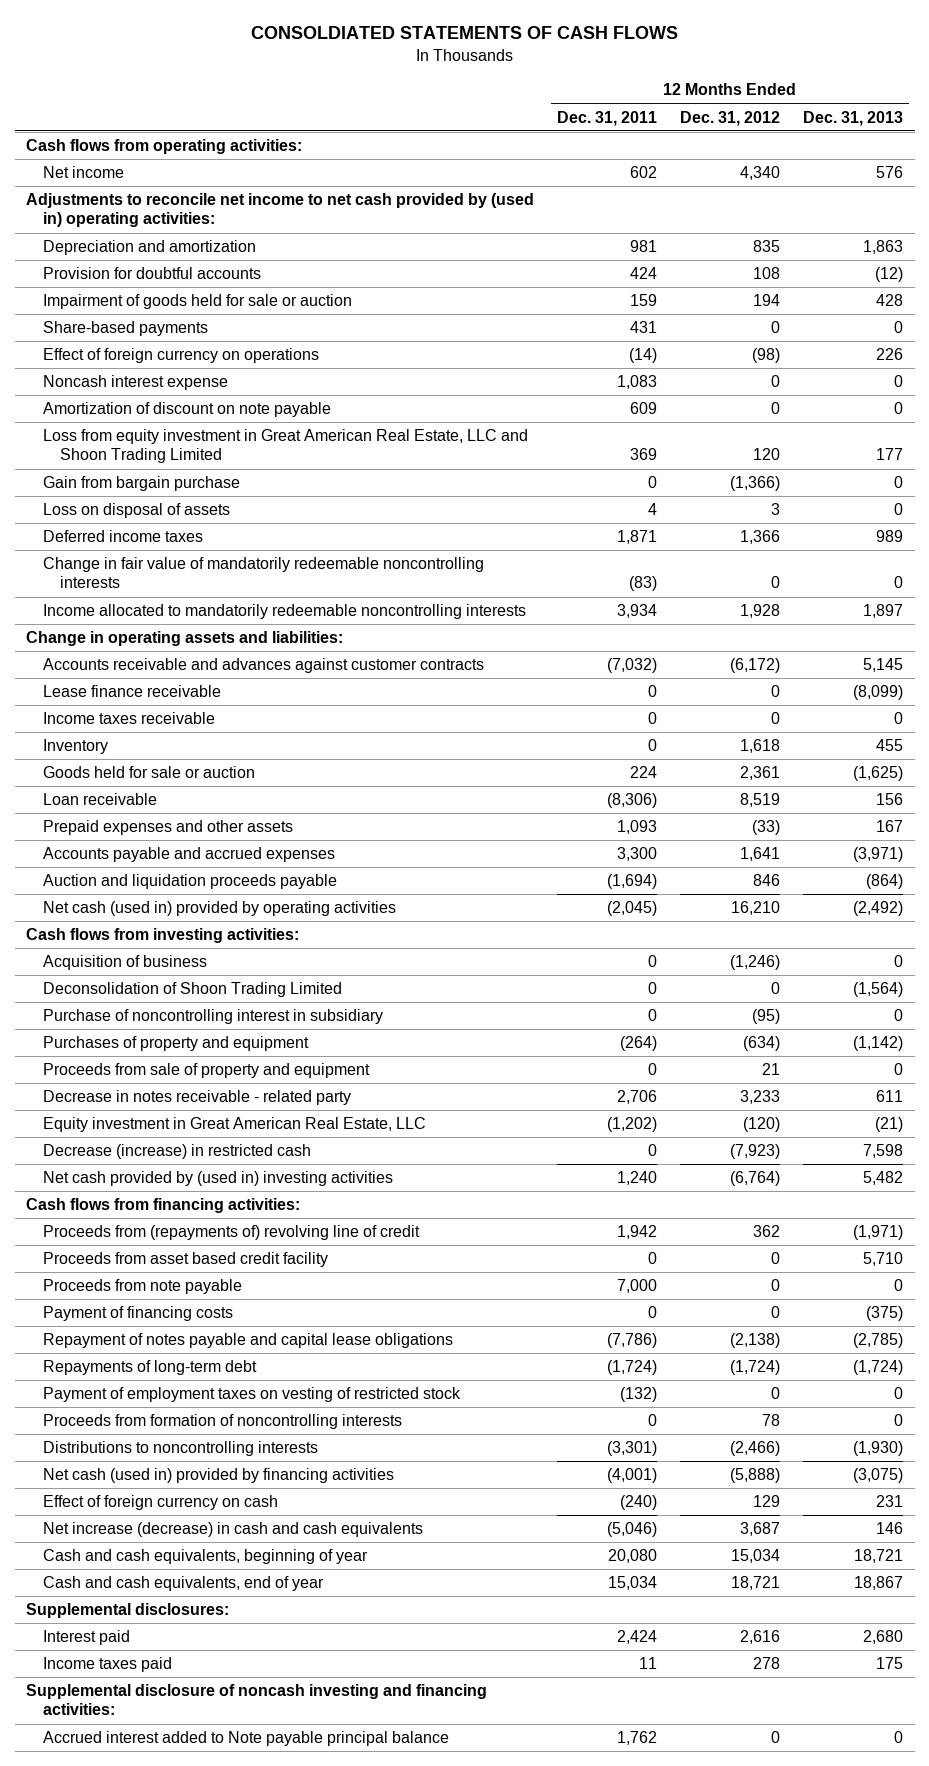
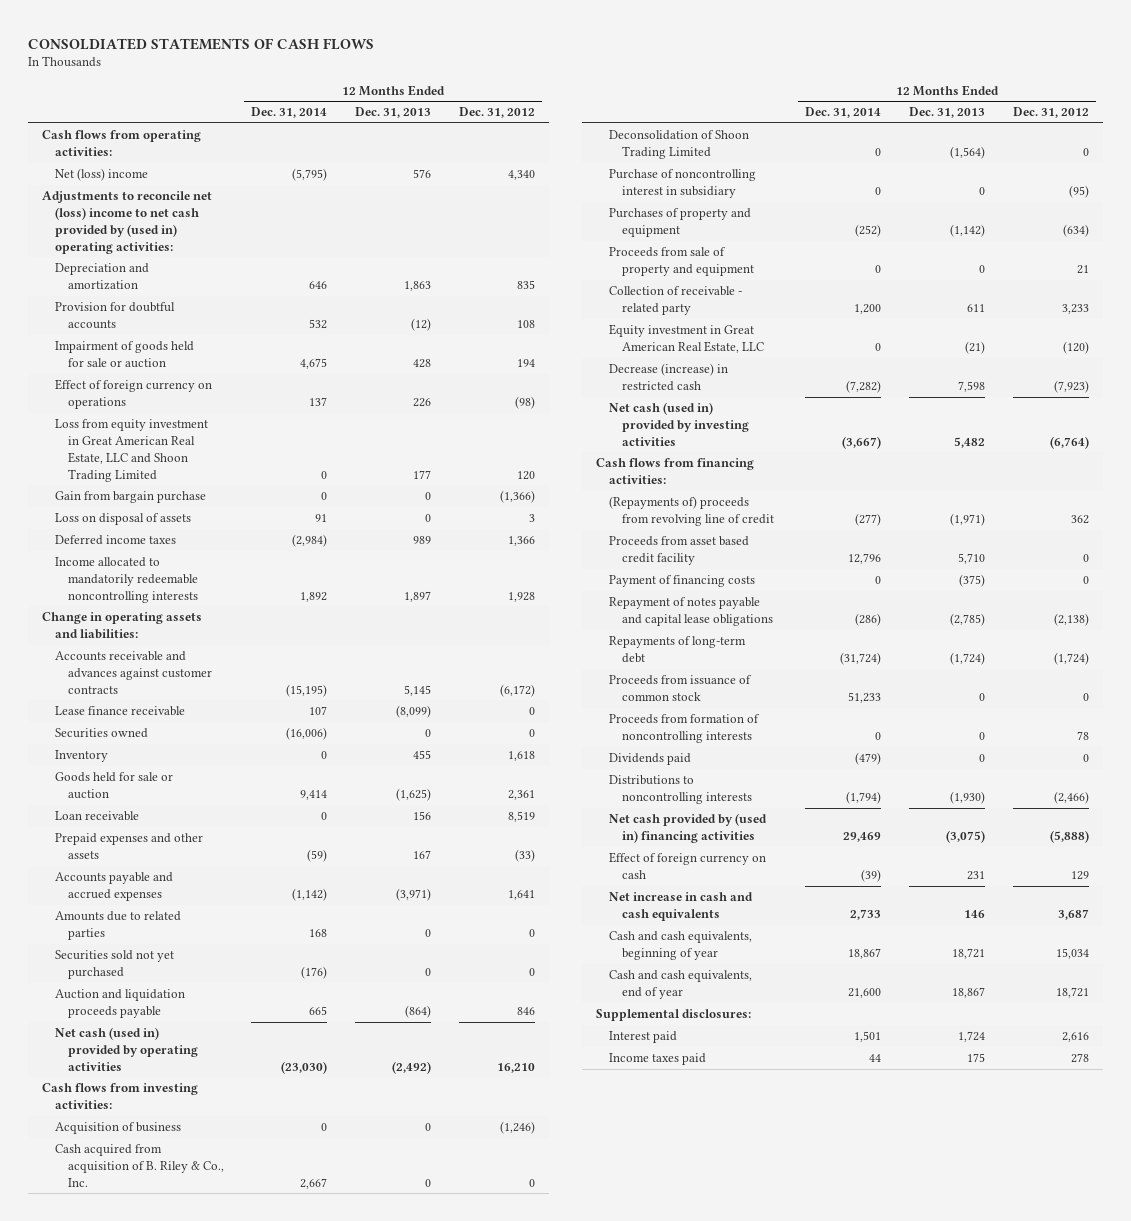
[557,110,658,126] Dec. 31, 2011 -> none
none -> [251,107,328,119] Dec. 31, 2014
[43,166,125,179] Net income -> [54,168,148,182] Net (loss) income
[26,193,535,228] Adjustments to reconcile net income to net cash provided by (used in) operating activities: -> [41,191,212,254] Adjustments to reconcile net (loss) income to net cash provided by (used in) operating activities:
[43,321,209,337] Share-based payments -> none
[43,375,229,391] Noncash interest expense -> none
[43,402,332,418] Amortization of discount on note payable -> none
[43,557,485,589] Change in fair value of mandatorily redeemable noncontrolling interests -> none
[43,712,216,725] Income taxes receivable -> none
none -> [54,728,148,739] Securities owned
none -> [54,911,181,941] Amounts due to related parties
none -> [54,950,174,980] Securities sold not yet purchased
none -> [54,1144,224,1187] Cash acquired from acquisition of B. Riley & Co., Inc.
[43,1090,352,1106] Decrease in notes receivable - related party -> [608,286,742,316] Collection of receivable - related party
[43,1171,394,1187] Net cash provided by (used in) investing activities -> [608,402,749,446] Net cash (used in) provided by investing activities
[43,1225,421,1241] Proceeds from (repayments of) revolving line of credit -> [608,496,774,527] (Repayments of) proceeds from revolving line of credit
[43,1279,243,1295] Proceeds from note payable -> none
[43,1387,462,1403] Payment of employment taxes on vesting of restricted stock -> none
none -> [608,675,752,702] Proceeds from issuance of common stock
none -> [608,753,691,766] Dividends paid
[43,1468,395,1484] Net cash (used in) provided by financing activities -> [608,813,767,844] Net cash provided by (used in) financing activities
[43,1522,424,1538] Net increase (decrease) in cash and cash equivalents -> [608,892,753,922] Net increase in cash and cash equivalents
[863,1630,904,1645] 2,680 -> [958,1031,986,1043] 1,724
[26,1684,488,1716] Supplemental disclosure of noncash investing and financing activities: -> none
[43,1731,450,1747] Accrued interest added to Note payable principal balance -> none

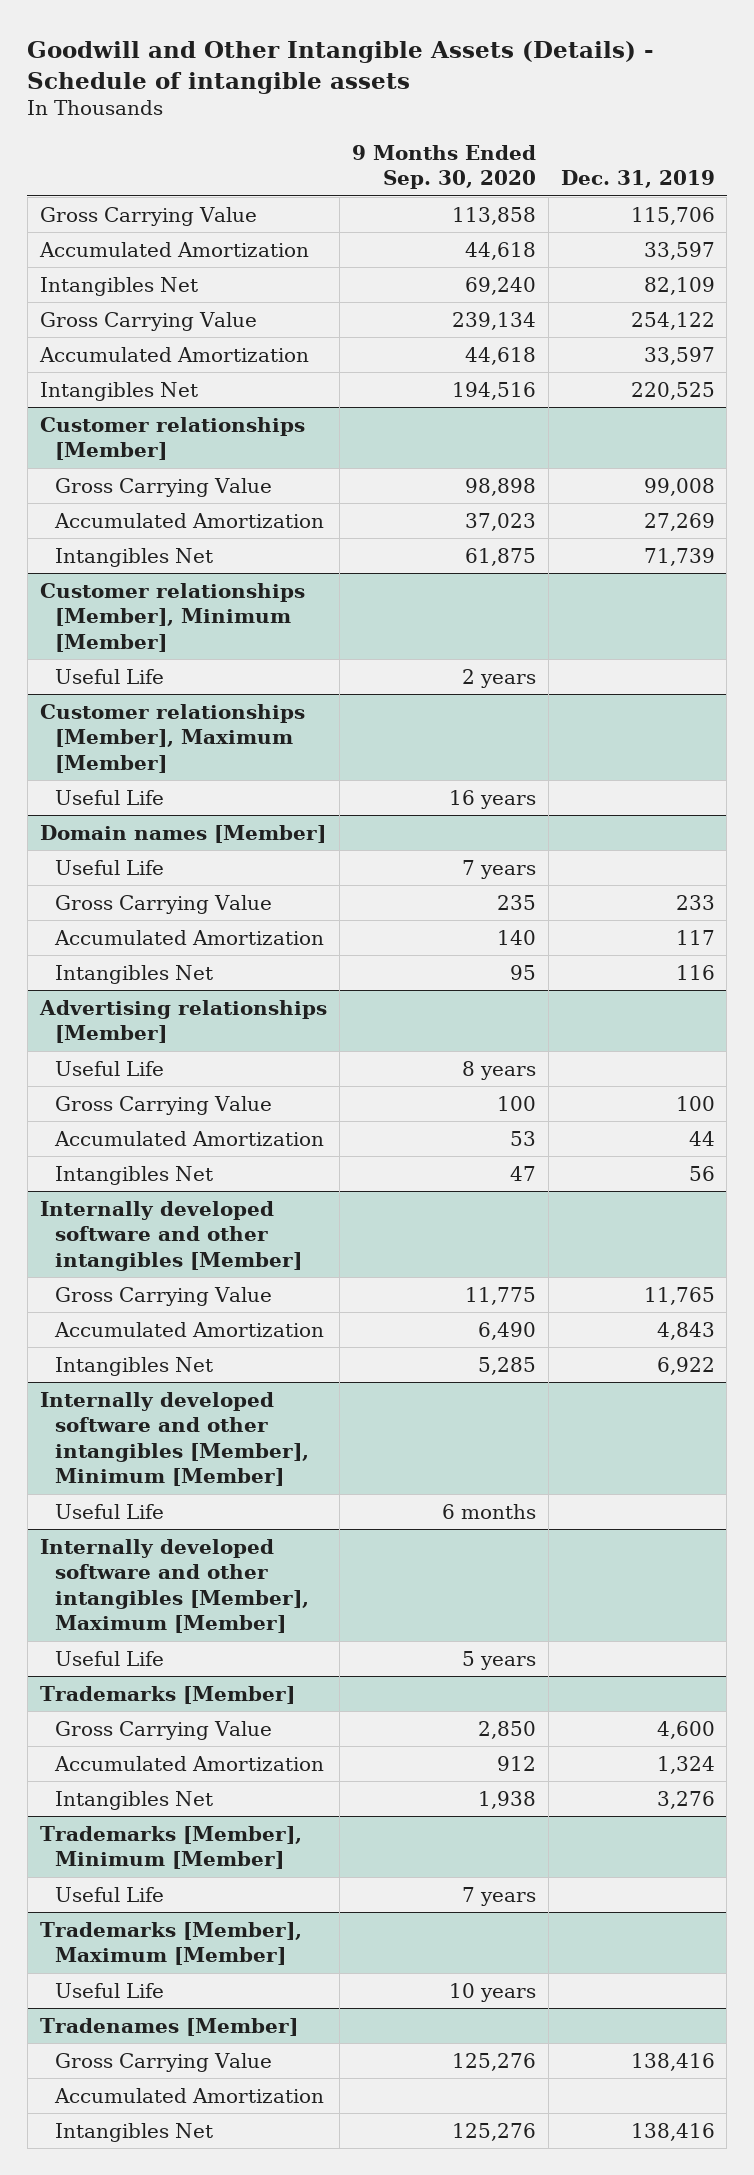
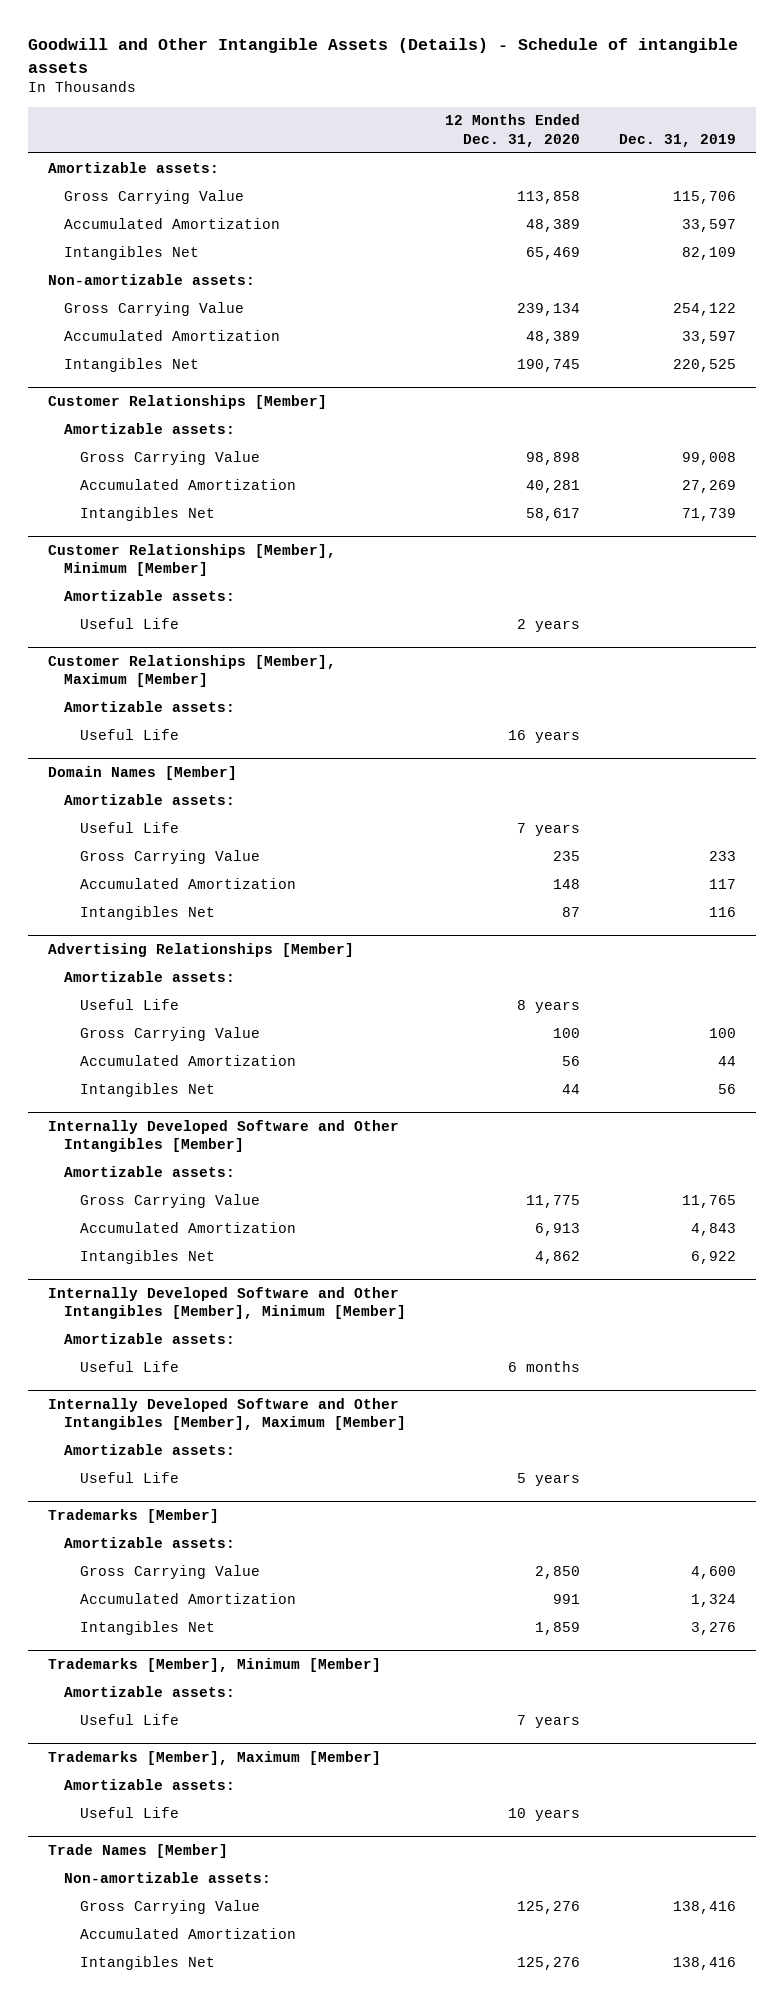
[351,144,536,190] 9 Months Ended Sep. 30, 2020 -> none
none -> [444,114,580,147] 12 Months Ended Dec. 31, 2020
none -> [47,161,219,173] Amortizable assets:
none -> [47,273,255,285] Non-amortizable assets:
[39,416,305,461] Customer relationships [Member] -> [47,394,327,409] Customer Relationships [Member]
none -> [63,422,235,434] Amortizable assets:
[39,582,305,652] Customer relationships [Member], Minimum [Member] -> [47,543,336,577] Customer Relationships [Member], Minimum [Member]
none -> [63,589,235,601] Amortizable assets:
[39,703,305,773] Customer relationships [Member], Maximum [Member] -> [47,654,336,688] Customer Relationships [Member], Maximum [Member]
none -> [63,700,235,712] Amortizable assets:
[39,824,326,843] Domain names [Member] -> [47,765,237,780] Domain Names [Member]
none -> [63,793,235,805] Amortizable assets:
[38,999,327,1044] Advertising relationships [Member] -> [47,942,354,957] Advertising Relationships [Member]
none -> [63,970,235,982] Amortizable assets:
[39,1200,302,1271] Internally developed software and other intangibles [Member] -> [47,1119,399,1153] Internally Developed Software and Other Intangibles [Member]
none -> [63,1165,235,1177] Amortizable assets:
[39,1391,309,1487] Internally developed software and other intangibles [Member], Minimum [Member] -> [47,1286,406,1320] Internally Developed Software and Other Intangibles [Member], Minimum [Member]
none -> [63,1332,235,1344] Amortizable assets:
[39,1538,309,1634] Internally developed software and other intangibles [Member], Maximum [Member] -> [47,1397,406,1431] Internally Developed Software and Other Intangibles [Member], Maximum [Member]
none -> [63,1443,235,1455] Amortizable assets:
none -> [63,1536,235,1548] Amortizable assets:
none -> [63,1685,235,1697] Amortizable assets:
none -> [63,1778,235,1790] Amortizable assets:
[39,2017,298,2036] Tradenames [Member] -> [47,1843,228,1858] Trade Names [Member]
none -> [63,1871,271,1883] Non-amortizable assets:

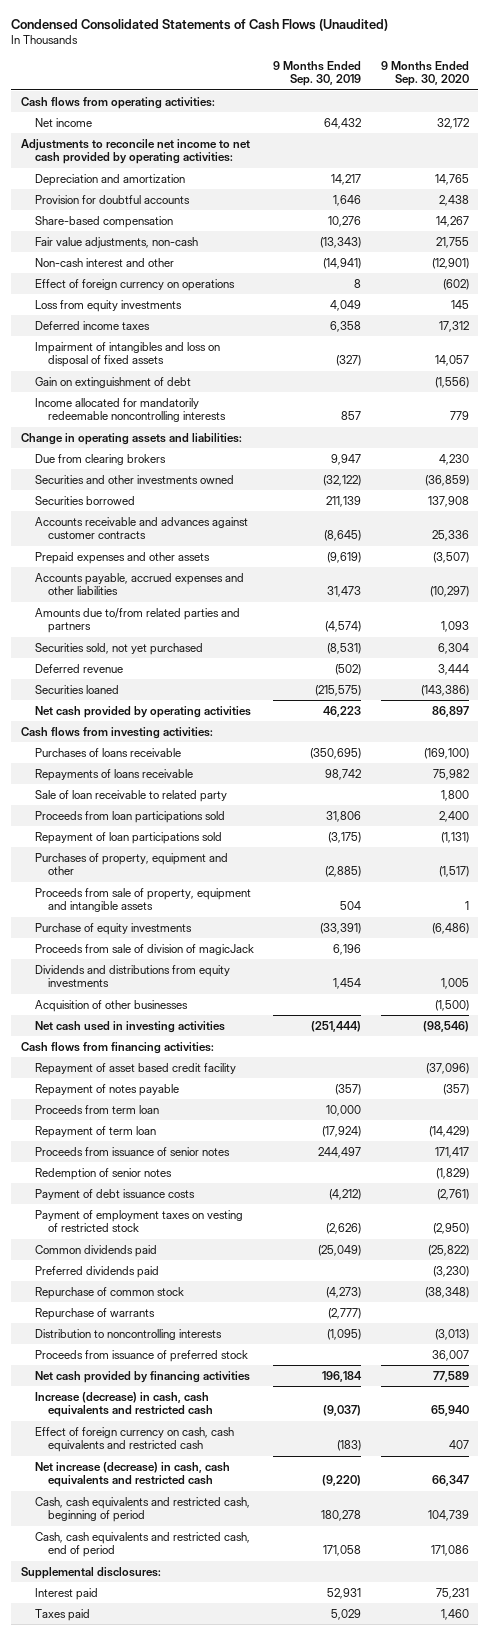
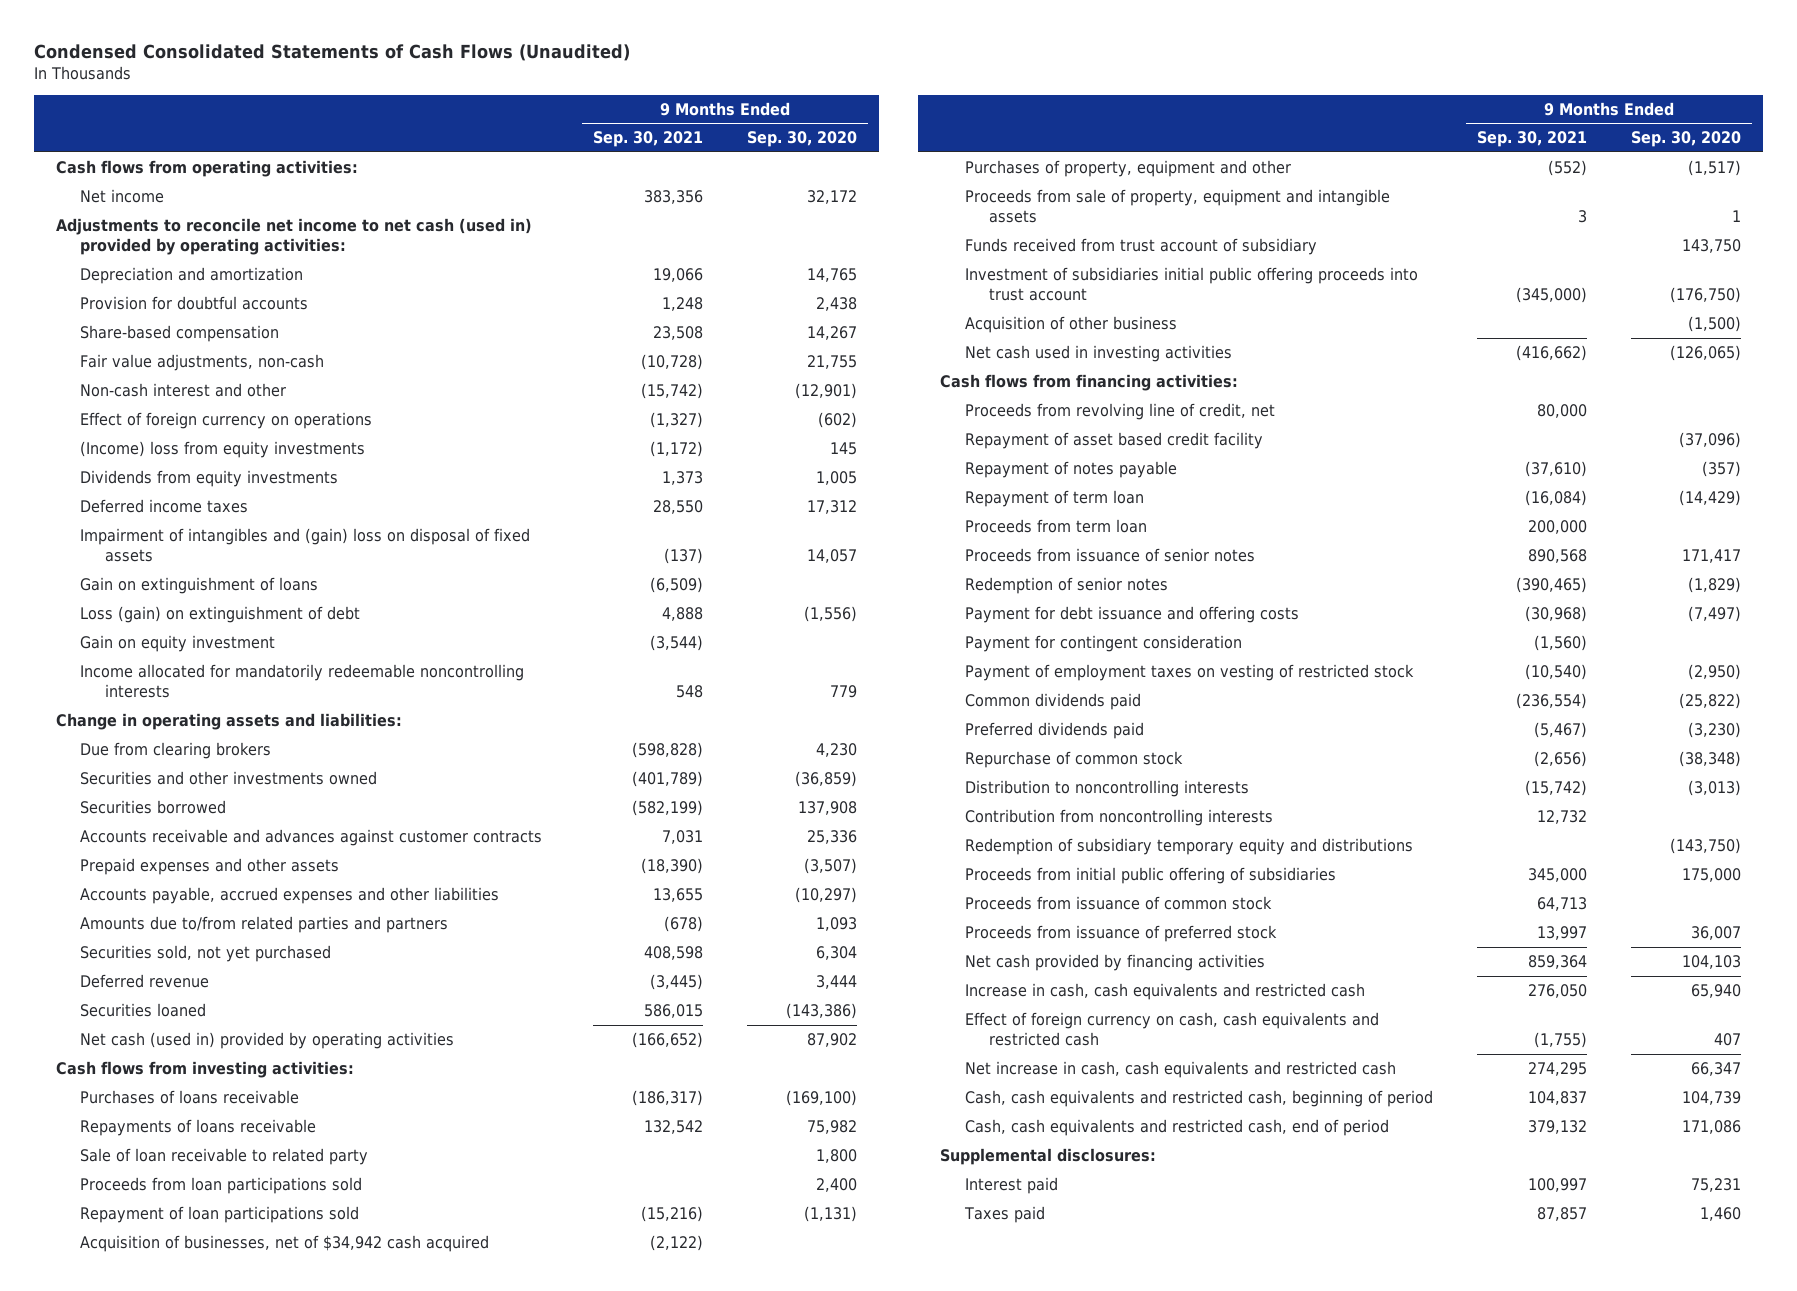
[273,60,362,87] 9 Months Ended Sep. 30, 2019 -> none
none -> [592,131,703,148] Sep. 30, 2021
[20,138,250,165] Adjustments to reconcile net income to net cash provided by operating activities: -> [55,218,532,255] Adjustments to reconcile net income to net cash (used in) provided by operating activities:
[34,299,182,312] Loss from equity investments -> [80,441,366,459] (Income) loss from equity investments
none -> [80,470,339,488] Dividends from equity investments
[34,341,220,368] Impairment of intangibles and loss on disposal of fixed assets -> [80,528,531,562] Impairment of intangibles and (gain) loss on disposal of fixed assets
none -> [80,577,319,595] Gain on extinguishment of loans
[34,376,191,388] Gain on extinguishment of debt -> [80,606,361,624] Loss (gain) on extinguishment of debt
none -> [80,635,276,653] Gain on equity investment
[34,705,251,718] Net cash provided by operating activities -> [80,1032,455,1050] Net cash (used in) provided by operating activities
[431,705,469,717] 86,897 -> [806,1033,857,1048] 87,902
none -> [80,1235,490,1253] Acquisition of businesses, net of $34,942 cash acquired
[34,922,192,935] Purchase of equity investments -> none
[34,943,254,955] Proceeds from sale of division of magicJack -> none
[34,964,230,988] Dividends and distributions from equity investments -> none
none -> [964,238,1317,256] Funds received from trust account of subsidiary
none -> [964,267,1418,301] Investment of subsidiaries initial public offering proceeds into trust account
[34,999,188,1012] Acquisition of other businesses -> [964,316,1177,334] Acquisition of other business
[422,1020,469,1032] (98,546) -> [1670,345,1742,362] (126,065)
none -> [964,403,1275,421] Proceeds from revolving line of credit, net
[34,1104,159,1114] Proceeds from term loan -> [964,519,1147,534] Proceeds from term loan
[34,1188,195,1200] Payment of debt issuance costs -> [964,606,1299,624] Payment for debt issuance and offering costs
[436,1188,469,1200] (2,761) -> [1688,606,1742,623] (7,497)
none -> [964,635,1242,653] Payment for contingent consideration
[34,1307,155,1320] Repurchase of warrants -> none
none -> [964,809,1273,827] Contribution from noncontrolling interests
none -> [964,838,1413,856] Redemption of subsidiary temporary equity and distributions
none -> [964,867,1336,885] Proceeds from initial public offering of subsidiaries
none -> [964,896,1272,911] Proceeds from issuance of common stock
[432,1370,469,1382] 77,589 -> [1682,955,1742,970] 104,103
[34,1391,214,1418] Increase (decrease) in cash, cash equivalents and restricted cash -> [964,983,1365,1001] Increase in cash, cash equivalents and restricted cash
[34,1461,230,1488] Net increase (decrease) in cash, cash equivalents and restricted cash -> [964,1061,1396,1079] Net increase in cash, cash equivalents and restricted cash

